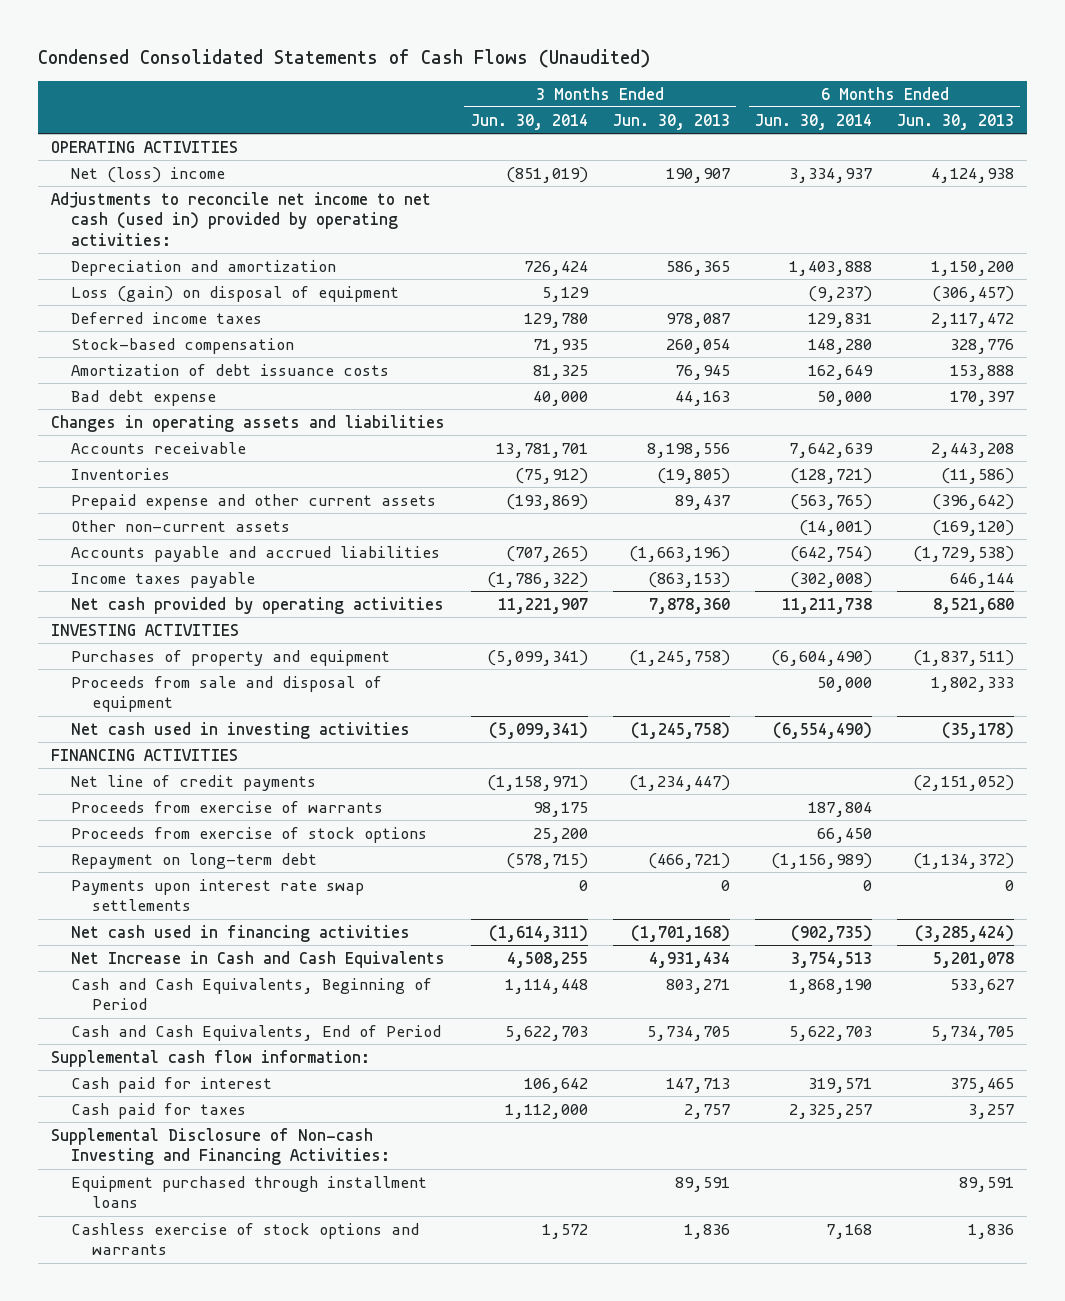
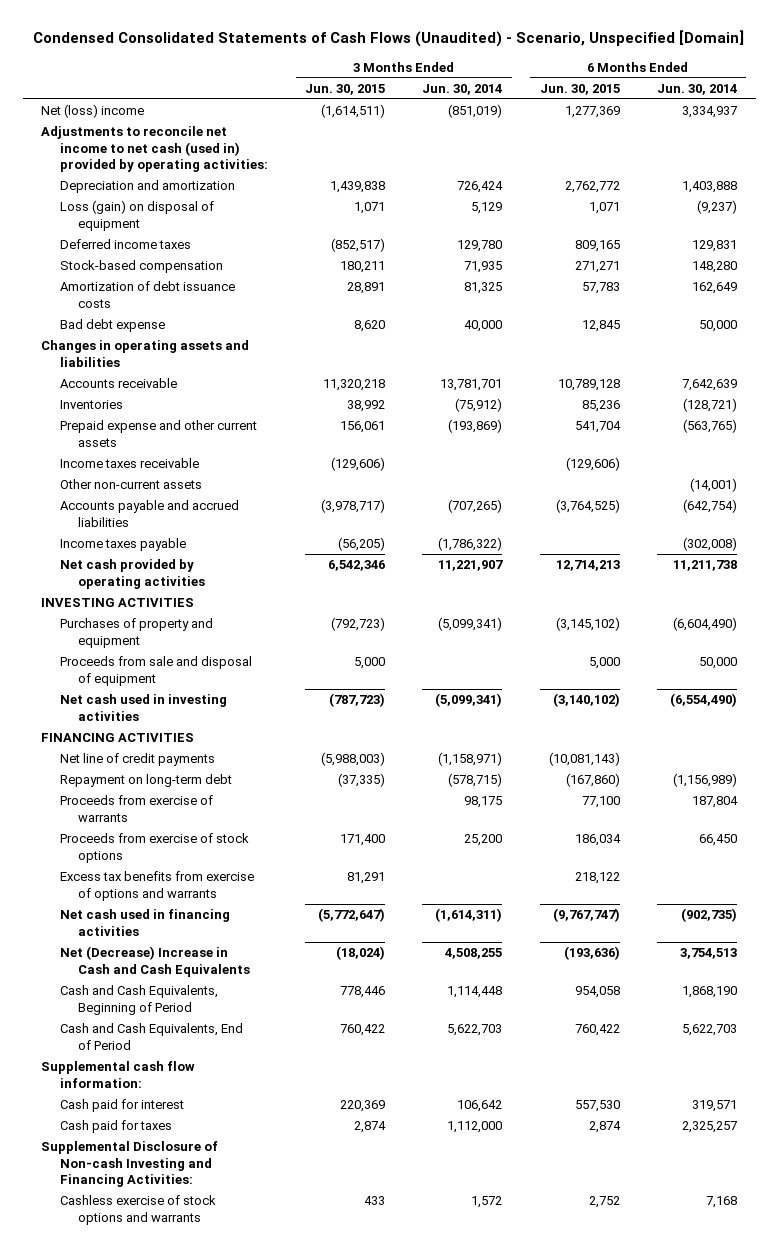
[38,49,651,69] Condensed Consolidated Statements of Cash Flows (Unaudited) -> [33,30,745,48] Condensed Consolidated Statements of Cash Flows (Unaudited) - Scenario, Unspecified [Domain]
[612,113,730,130] Jun. 30, 2013 -> none
[897,113,1015,130] Jun. 30, 2013 -> none
none -> [305,83,386,95] Jun. 30, 2015
none -> [539,83,620,95] Jun. 30, 2015
[50,140,238,153] OPERATING ACTIVITIES -> none
none -> [59,458,199,469] Income taxes receivable
[71,852,318,869] Repayment on long-term debt -> [59,774,232,788] Repayment on long-term debt
[71,878,365,912] Payments upon interest rate swap settlements -> none
none -> [59,871,254,901] Excess tax benefits from exercise of options and warrants
[71,950,446,968] Net Increase in Cash and Cash Equivalents -> [59,946,251,977] Net (Decrease) Increase in Cash and Cash Equivalents
[71,1175,428,1209] Equipment purchased through installment loans -> none

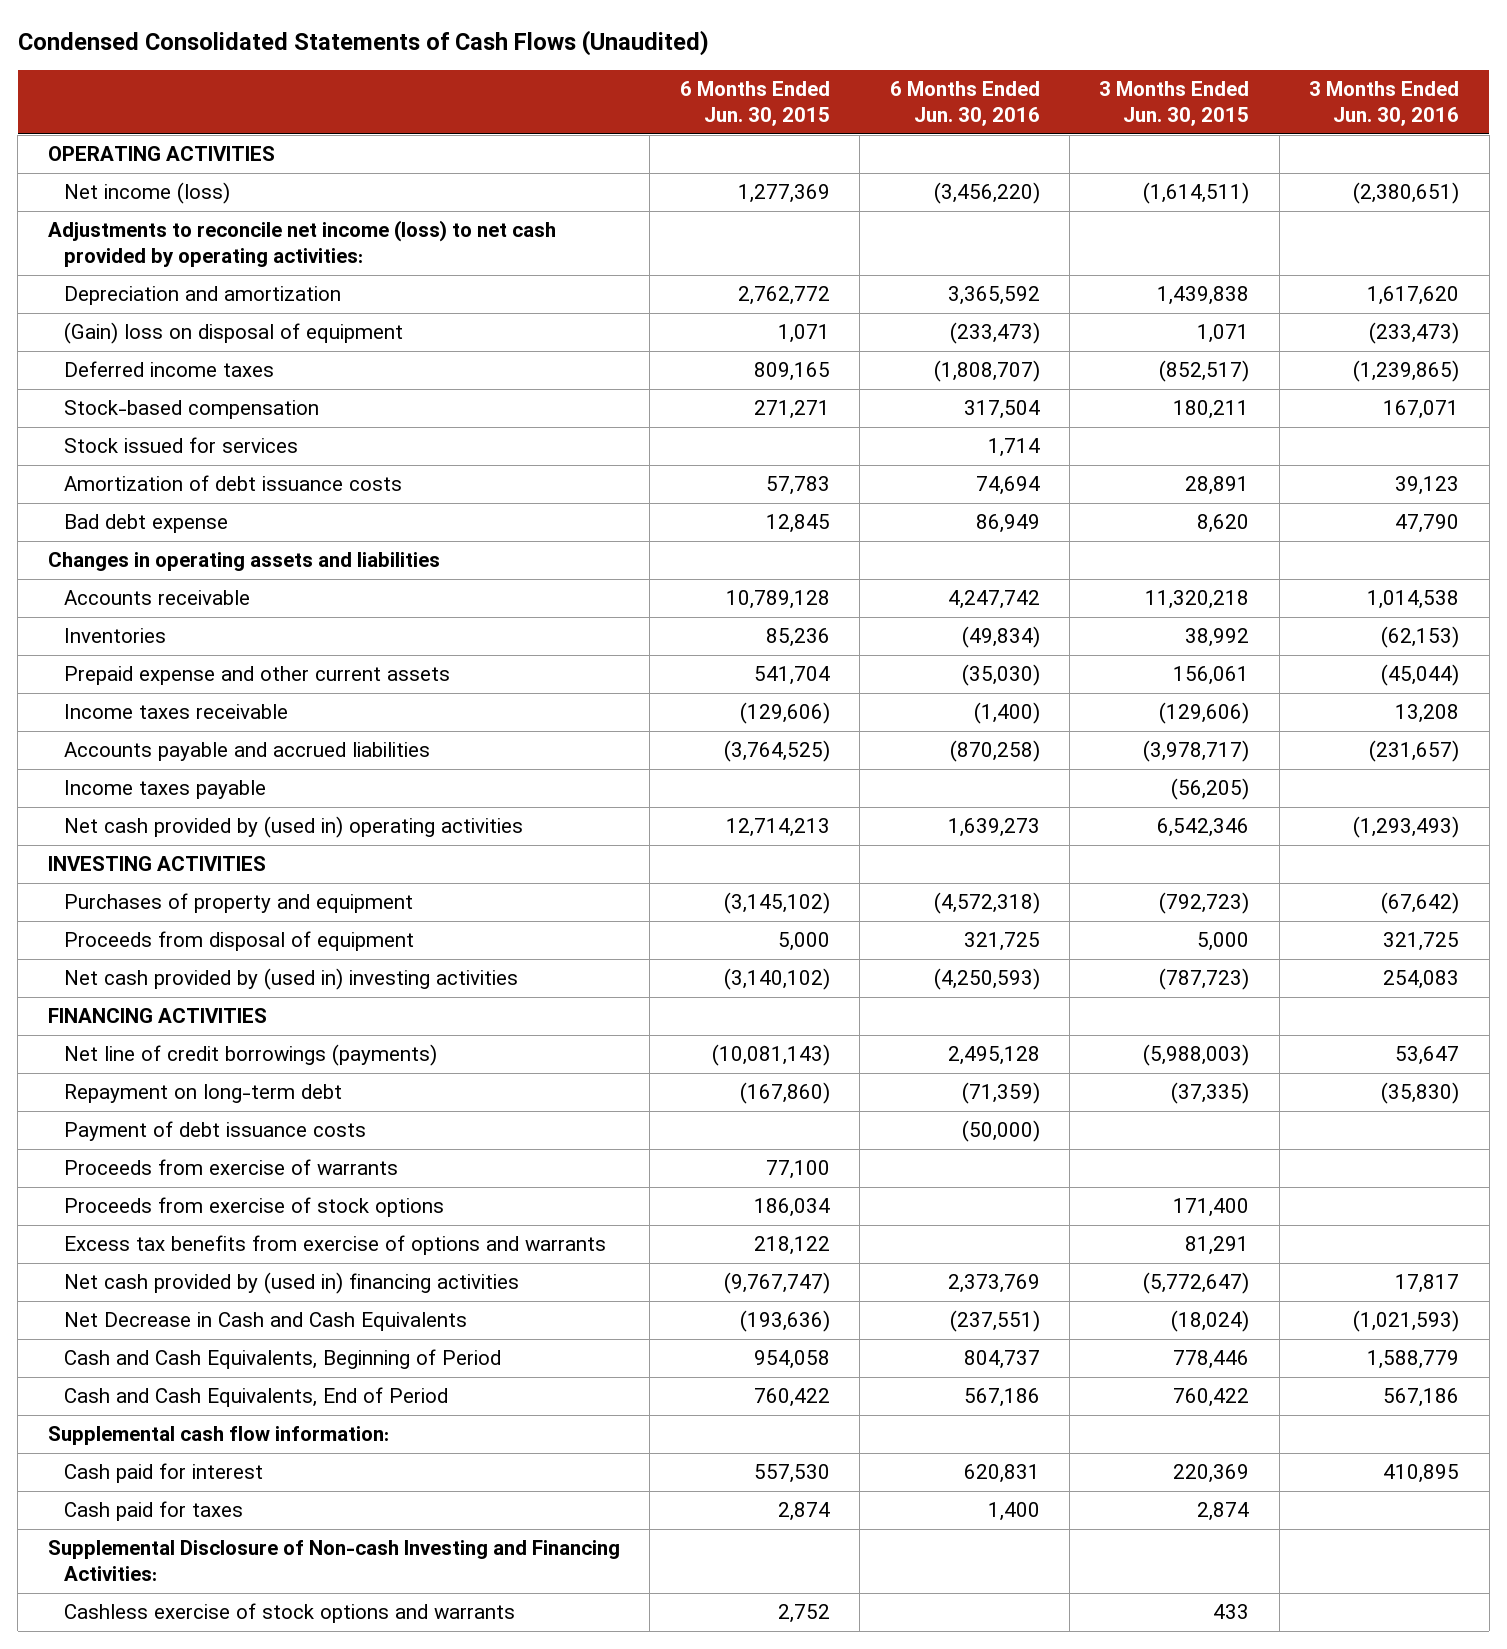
[33,30,745,48] Condensed Consolidated Statements of Cash Flows (Unaudited) - Scenario, Unspecified [Domain] -> [17,29,709,56] Condensed Consolidated Statements of Cash Flows (Unaudited)
[422,83,503,95] Jun. 30, 2014 -> none
[656,83,737,95] Jun. 30, 2014 -> none
none -> [889,81,1040,127] 6 Months Ended Jun. 30, 2016
none -> [1309,81,1460,127] 3 Months Ended Jun. 30, 2016
none -> [47,146,275,162] OPERATING ACTIVITIES
[41,104,145,119] Net (loss) income -> [63,182,230,205] Net income (loss)
[41,126,268,173] Adjustments to reconcile net income to net cash (used in) provided by operating activities: -> [47,220,556,267] Adjustments to reconcile net income (loss) to net cash provided by operating activities:
[59,200,214,231] Loss (gain) on disposal of equipment -> [63,322,403,345] (Gain) loss on disposal of equipment
none -> [63,437,298,454] Stock issued for services
[59,479,202,490] Other non-current assets -> none
[59,559,206,589] Net cash provided by operating activities -> [63,816,523,839] Net cash provided by (used in) operating activities
[59,656,252,686] Proceeds from sale and disposal of equipment -> [63,931,414,952] Proceeds from disposal of equipment
[59,694,227,721] Net cash used in investing activities -> [63,968,518,991] Net cash provided by (used in) investing activities
[59,753,215,767] Net line of credit payments -> [63,1044,437,1067] Net line of credit borrowings (payments)
none -> [63,1121,366,1142] Payment of debt issuance costs
[59,909,230,936] Net cash used in financing activities -> [63,1272,519,1295] Net cash provided by (used in) financing activities
[59,946,251,977] Net (Decrease) Increase in Cash and Cash Equivalents -> [63,1312,467,1332] Net Decrease in Cash and Cash Equivalents

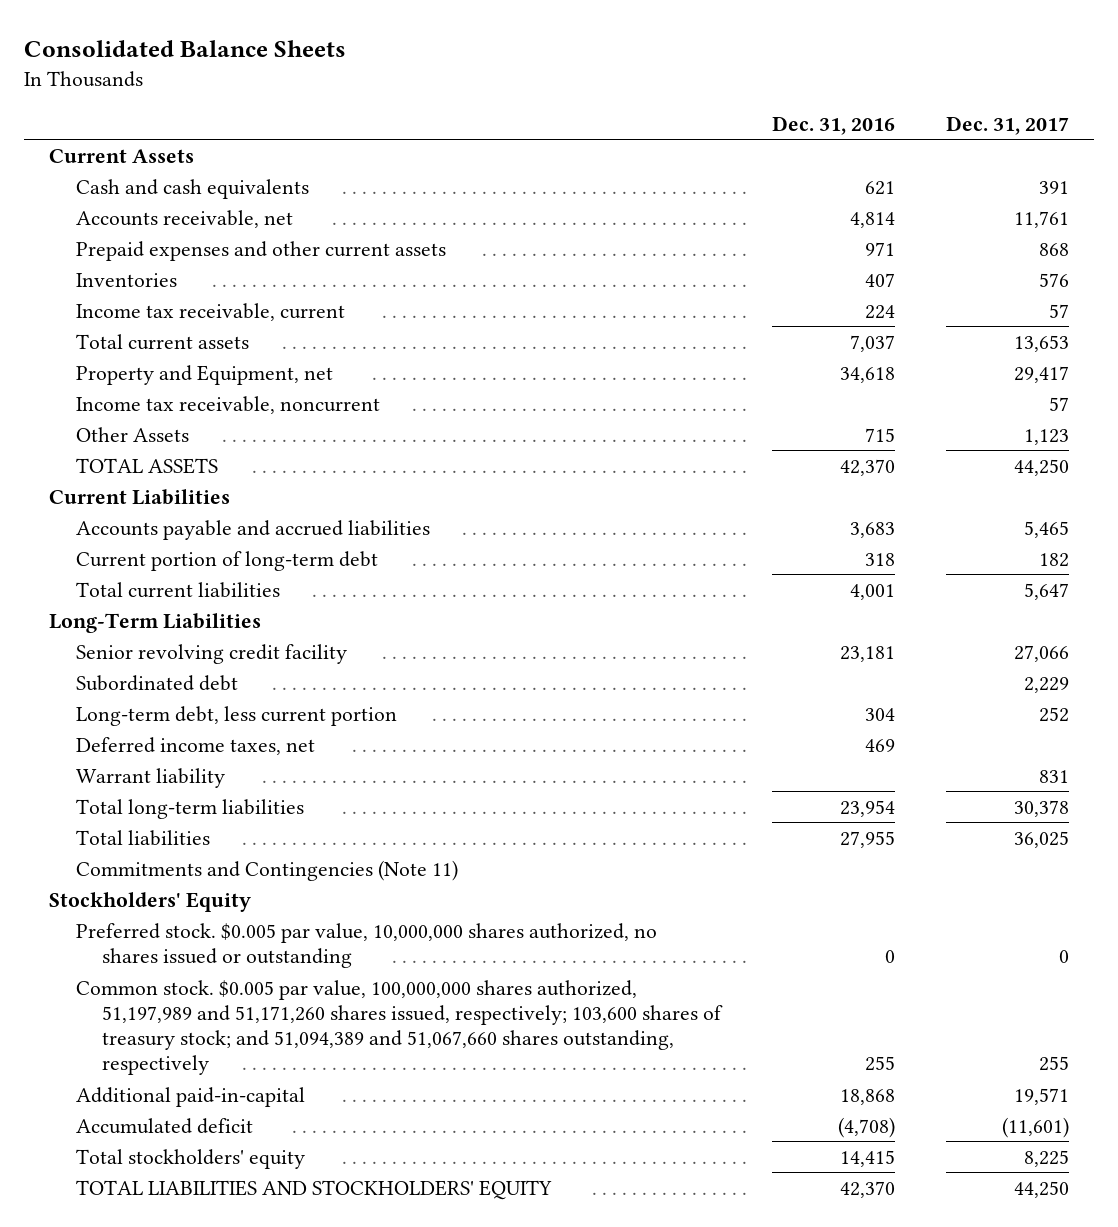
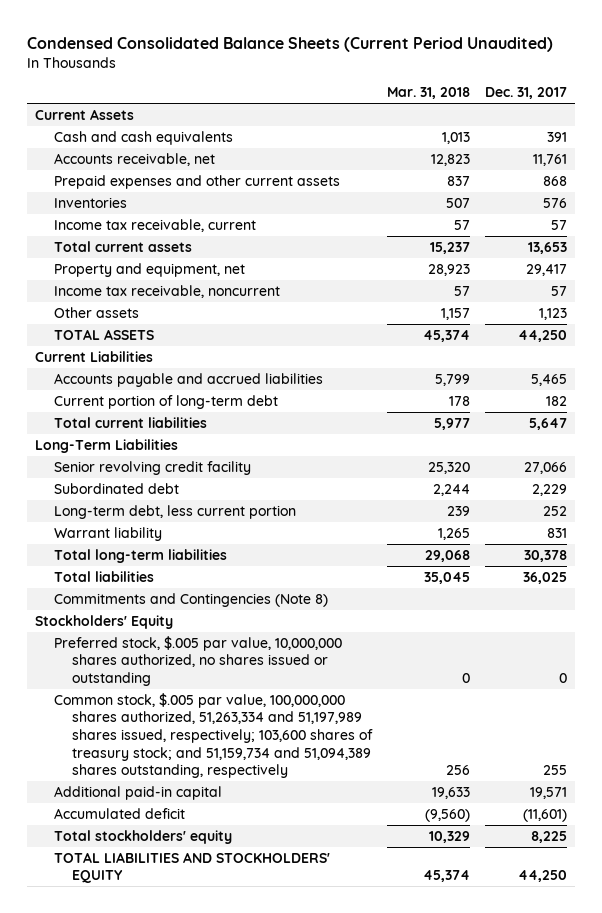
[23,40,346,58] Consolidated Balance Sheets -> [27,36,554,52] Condensed Consolidated Balance Sheets (Current Period Unaudited)
[771,115,895,135] Dec. 31, 2016 -> none
none -> [387,87,471,100] Mar. 31, 2018
[75,364,333,385] Property and Equipment, net -> [53,262,245,277] Property and equipment, net
[75,426,189,442] Other Assets -> [53,306,139,318] Other assets
[75,736,315,755] Deferred income taxes, net -> none
[75,859,458,881] Commitments and Contingencies (Note 11) -> [53,592,328,607] Commitments and Contingencies (Note 8)
[75,922,657,968] Preferred stock. $0.005 par value, 10,000,000 shares authorized, no shares issued or outstanding -> [53,635,342,686] Preferred stock, $.005 par value, 10,000,000 shares authorized, no shares issued or outstanding
[75,979,724,1076] Common stock. $0.005 par value, 100,000,000 shares authorized, 51,197,989 and 51,171,260 shares issued, respectively; 103,600 shares of treasury stock; and 51,094,389 and 51,067,660 shares outstanding, respectively -> [53,692,374,779] Common stock, $.005 par value, 100,000,000 shares authorized, 51,263,334 and 51,197,989 shares issued, respectively; 103,600 shares of treasury stock; and 51,159,734 and 51,094,389 shares outstanding, respectively
[75,1086,305,1107] Additional paid-in-capital -> [53,785,222,800] Additional paid-in capital

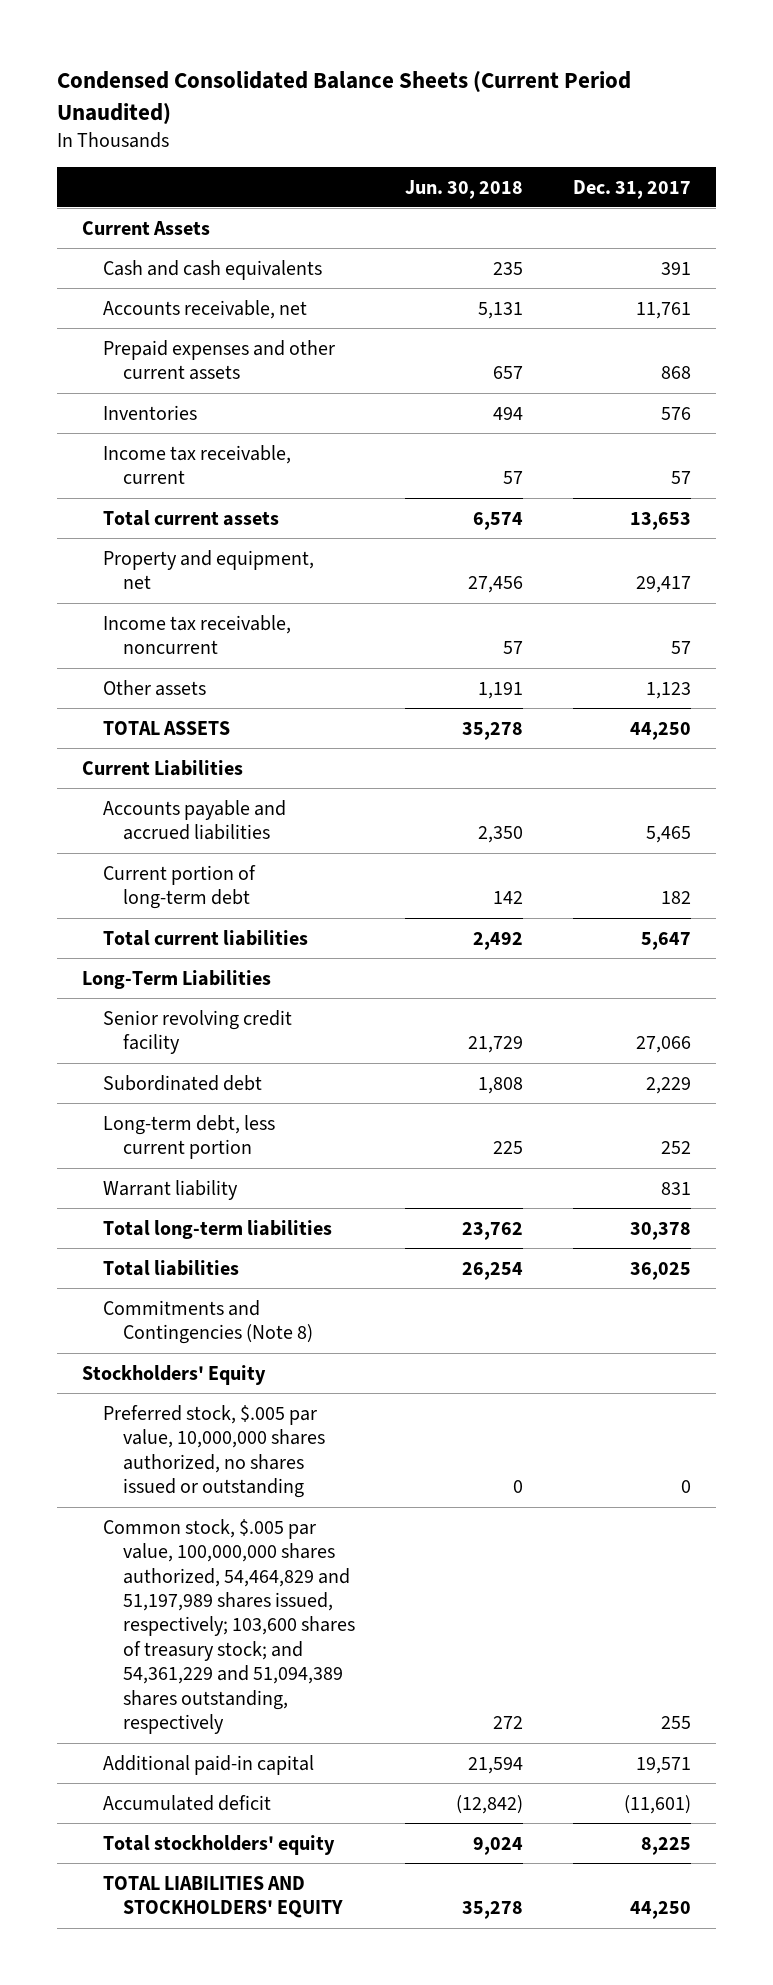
[387,87,471,100] Mar. 31, 2018 -> none
none -> [405,179,524,199] Jun. 30, 2018
[53,692,374,779] Common stock, $.005 par value, 100,000,000 shares authorized, 51,263,334 and 51,197,989 shares issued, respectively; 103,600 shares of treasury stock; and 51,159,734 and 51,094,389 shares outstanding, respectively -> [102,1518,356,1735] Common stock, $.005 par value, 100,000,000 shares authorized, 54,464,829 and 51,197,989 shares issued, respectively; 103,600 shares of treasury stock; and 54,361,229 and 51,094,389 shares outstanding, respectively

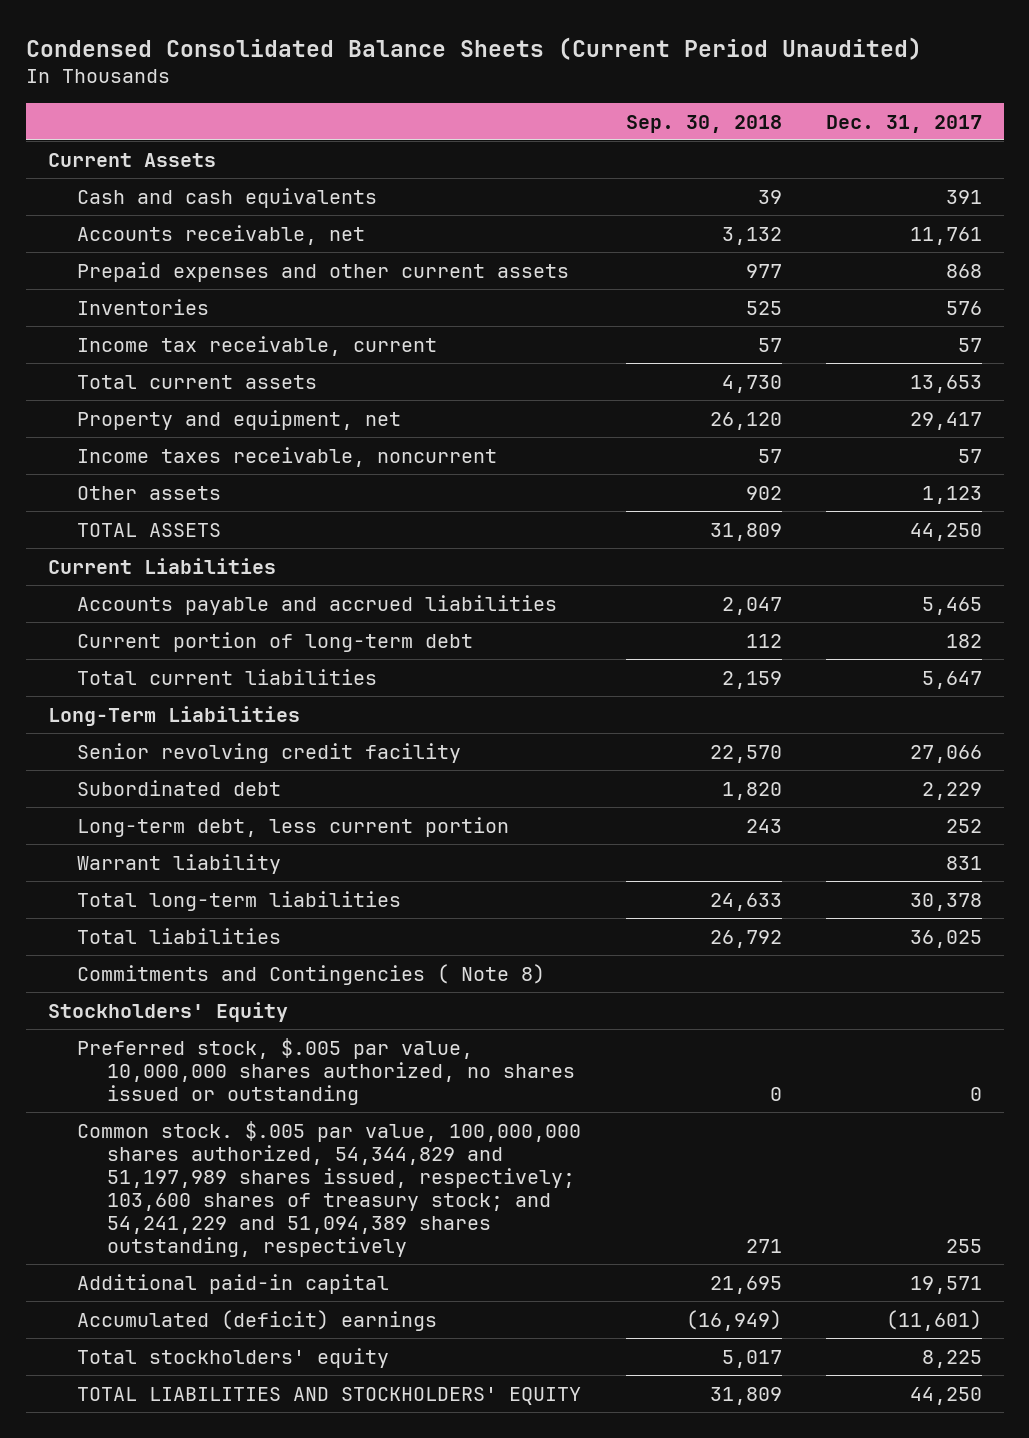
[405,179,524,199] Jun. 30, 2018 -> none
none -> [625,114,782,133] Sep. 30, 2018
[102,614,291,655] Income tax receivable, noncurrent -> [77,446,498,467] Income taxes receivable, noncurrent
[102,1299,314,1345] Commitments and Contingencies (Note 8) -> [77,963,546,985] Commitments and Contingencies ( Note 8)
[102,1518,356,1735] Common stock, $.005 par value, 100,000,000 shares authorized, 54,464,829 and 51,197,989 shares issued, respectively; 103,600 shares of treasury stock; and 54,361,229 and 51,094,389 shares outstanding, respectively -> [77,1120,582,1257] Common stock. $.005 par value, 100,000,000 shares authorized, 54,344,829 and 51,197,989 shares issued, respectively; 103,600 shares of treasury stock; and 54,241,229 and 51,094,389 shares outstanding, respectively
[102,1794,271,1811] Accumulated deficit -> [77,1309,438,1331] Accumulated (deficit) earnings

